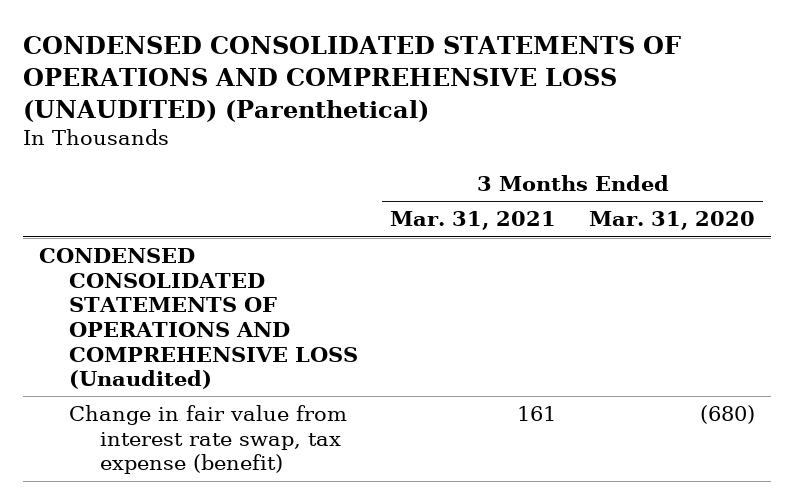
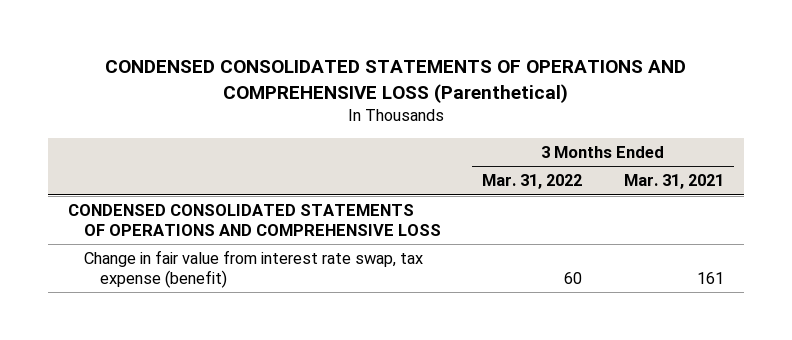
[22,36,681,122] CONDENSED CONSOLIDATED STATEMENTS OF OPERATIONS AND COMPREHENSIVE LOSS (UNAUDITED) (Parenthetical) -> [104,60,686,103] CONDENSED CONSOLIDATED STATEMENTS OF OPERATIONS AND COMPREHENSIVE LOSS (Parenthetical)
[588,211,755,231] Mar. 31, 2020 -> none
none -> [482,174,583,190] Mar. 31, 2022
[38,248,359,390] CONDENSED CONSOLIDATED STATEMENTS OF OPERATIONS AND COMPREHENSIVE LOSS (Unaudited) -> [68,204,442,236] CONDENSED CONSOLIDATED STATEMENTS OF OPERATIONS AND COMPREHENSIVE LOSS

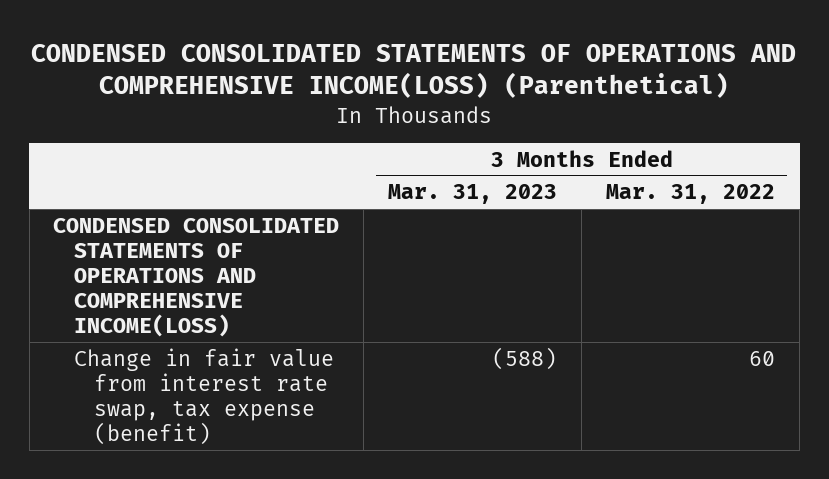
[104,60,686,103] CONDENSED CONSOLIDATED STATEMENTS OF OPERATIONS AND COMPREHENSIVE LOSS (Parenthetical) -> [31,43,797,99] CONDENSED CONSOLIDATED STATEMENTS OF OPERATIONS AND COMPREHENSIVE INCOME(LOSS) (Parenthetical)
[623,174,724,190] Mar. 31, 2021 -> none
none -> [388,184,558,205] Mar. 31, 2023
[68,204,442,236] CONDENSED CONSOLIDATED STATEMENTS OF OPERATIONS AND COMPREHENSIVE LOSS -> [53,217,340,337] CONDENSED CONSOLIDATED STATEMENTS OF OPERATIONS AND COMPREHENSIVE INCOME(LOSS)

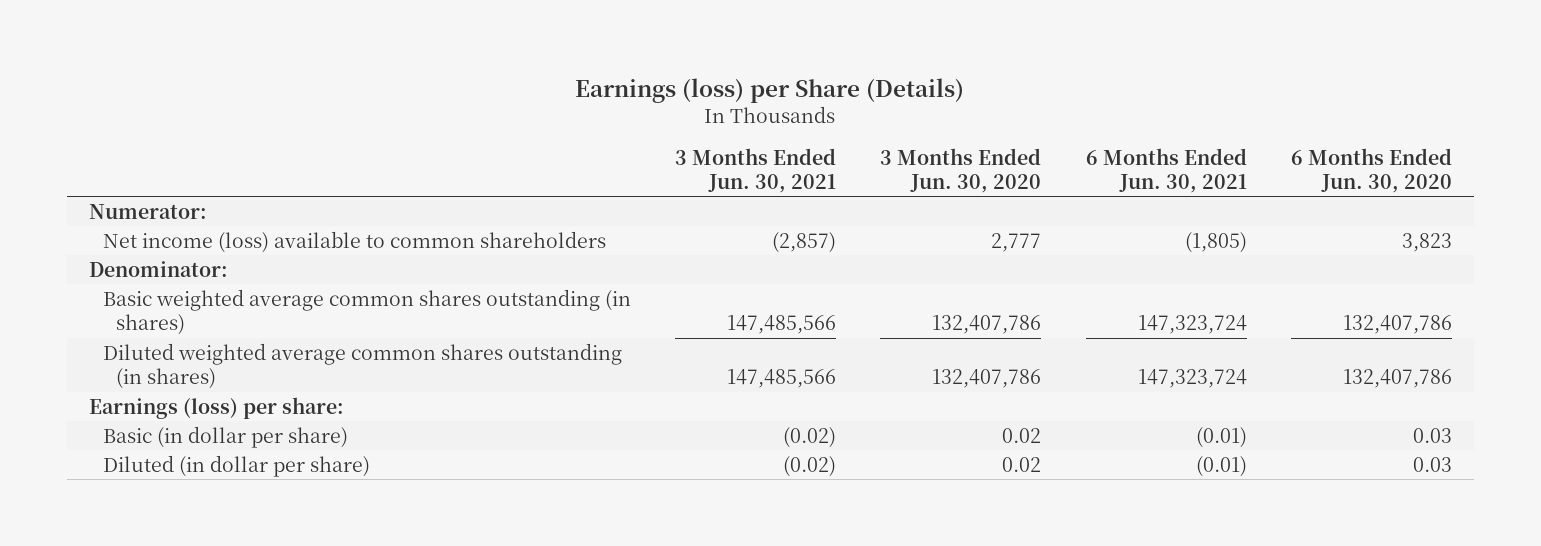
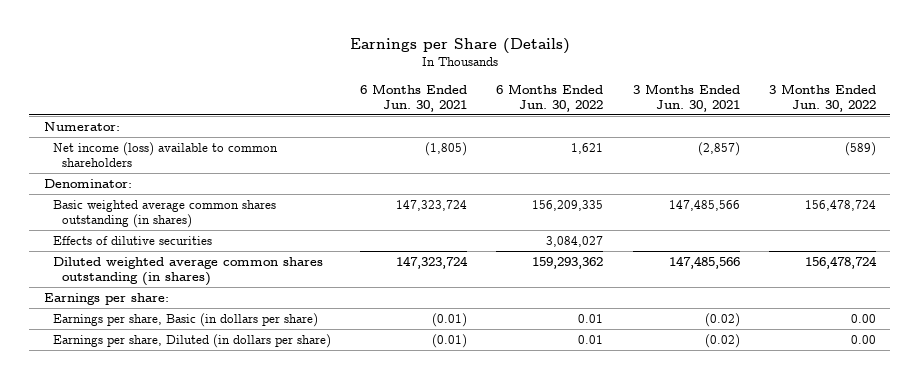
[575,77,965,103] Earnings (loss) per Share (Details) -> [349,38,570,55] Earnings per Share (Details)
[880,147,1042,193] 3 Months Ended Jun. 30, 2020 -> none
[1290,147,1452,193] 6 Months Ended Jun. 30, 2020 -> none
none -> [496,83,604,112] 6 Months Ended Jun. 30, 2022
none -> [768,83,876,112] 3 Months Ended Jun. 30, 2022
none -> [53,235,213,245] Effects of dilutive securities
[88,396,344,419] Earnings (loss) per share: -> [43,292,169,305] Earnings per share:
[102,425,348,448] Basic (in dollar per share) -> [53,312,319,327] Earnings per share, Basic (in dollars per share)
[102,454,370,477] Diluted (in dollar per share) -> [53,333,332,348] Earnings per share, Diluted (in dollars per share)

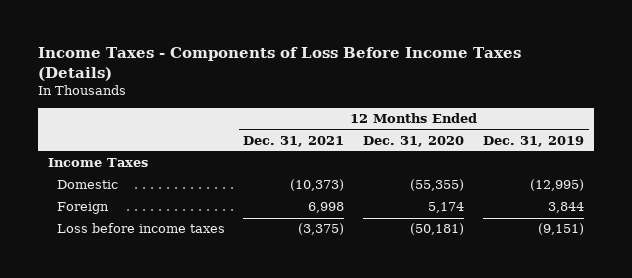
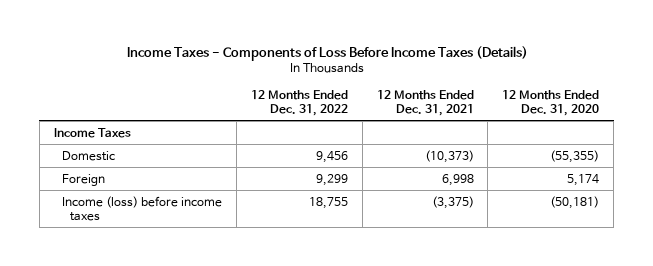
[483,135,585,147] Dec. 31, 2019 -> none
none -> [250,89,348,116] 12 Months Ended Dec. 31, 2022
[56,223,225,234] Loss before income taxes -> [61,195,222,221] Income (loss) before income taxes

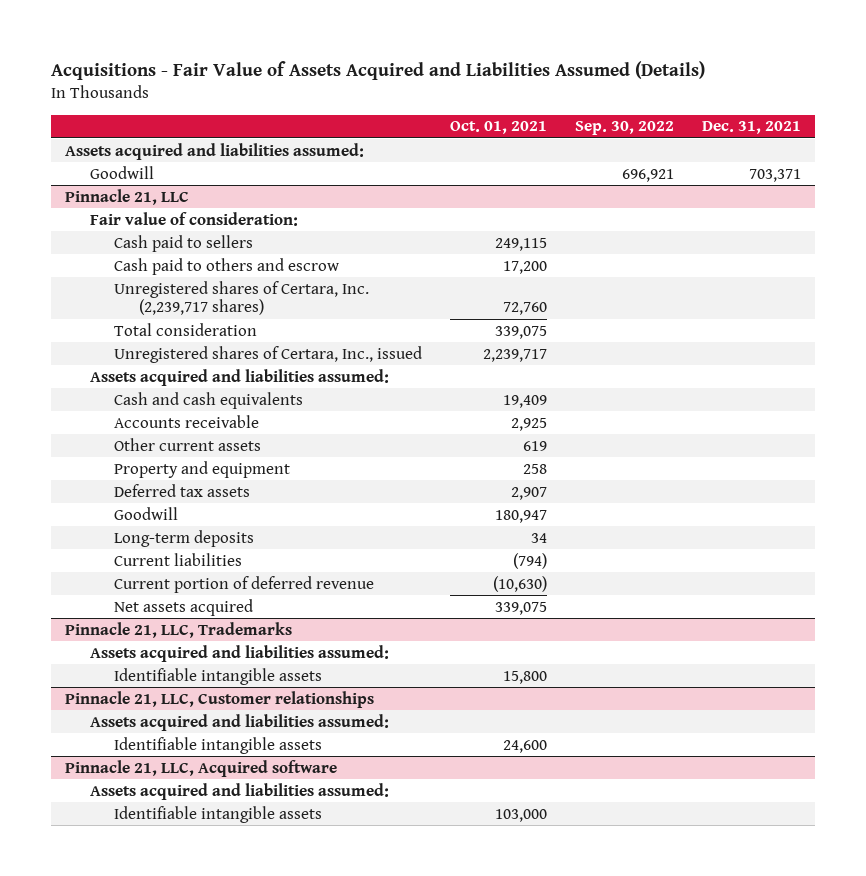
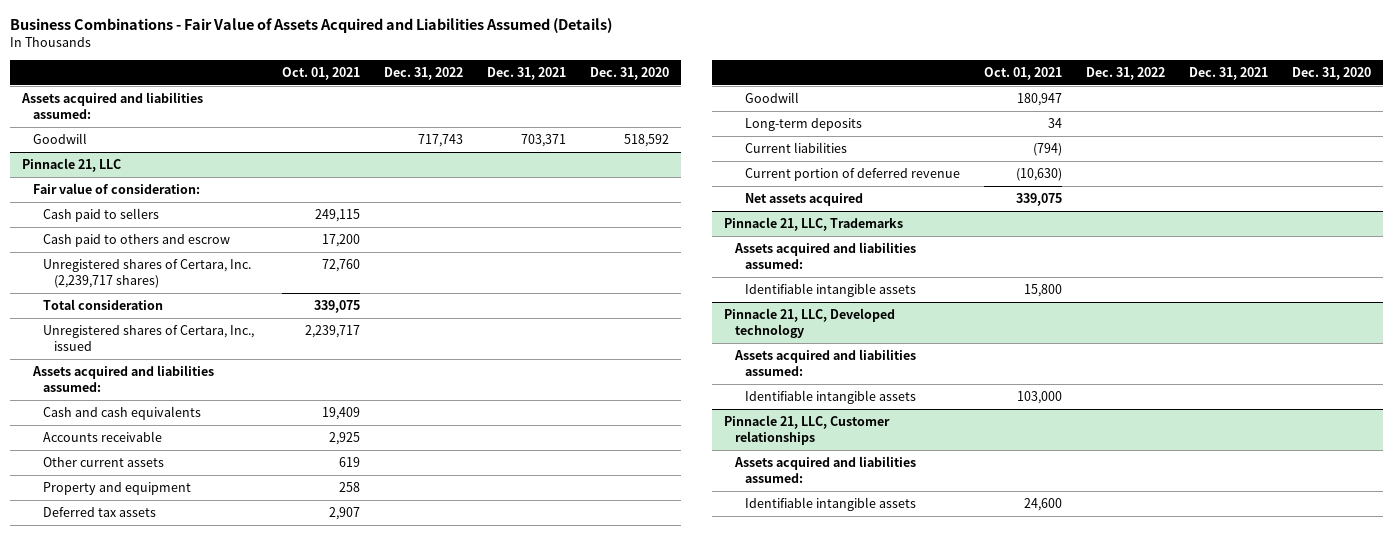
[51,61,706,81] Acquisitions - Fair Value of Assets Acquired and Liabilities Assumed (Details) -> [10,17,613,33] Business Combinations - Fair Value of Assets Acquired and Liabilities Assumed (Details)
[575,121,675,136] Sep. 30, 2022 -> none
none -> [384,66,464,80] Dec. 31, 2022
none -> [589,66,669,80] Dec. 31, 2020
none -> [724,308,896,338] Pinnacle 21, LLC, Developed technology
none -> [733,349,916,376] Assets acquired and liabilities assumed:
none -> [745,390,917,405] Identifiable intangible assets
[65,759,338,777] Pinnacle 21, LLC, Acquired software -> none
[89,782,389,800] Assets acquired and liabilities assumed: -> none
[114,805,323,823] Identifiable intangible assets -> none

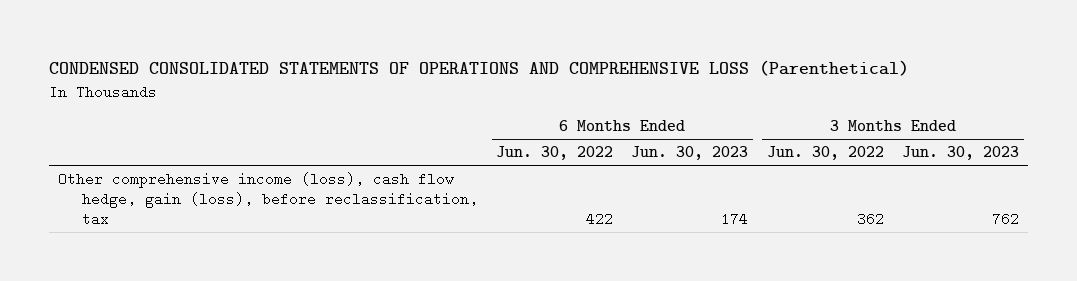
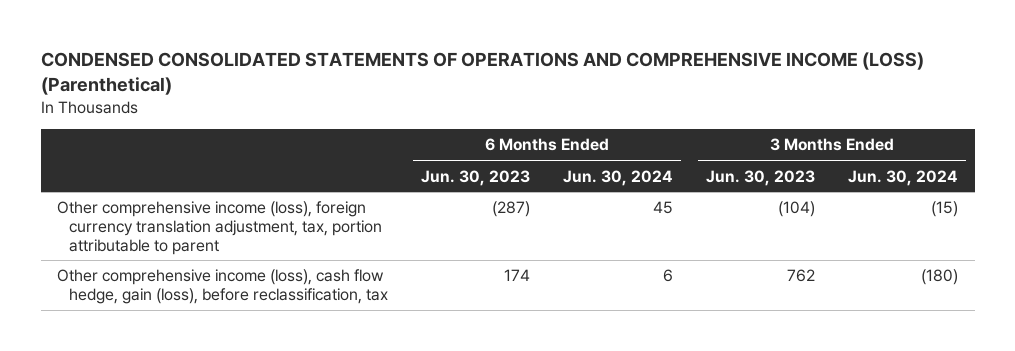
[48,60,909,77] CONDENSED CONSOLIDATED STATEMENTS OF OPERATIONS AND COMPREHENSIVE LOSS (Parenthetical) -> [40,51,924,95] CONDENSED CONSOLIDATED STATEMENTS OF OPERATIONS AND COMPREHENSIVE INCOME (LOSS) (Parenthetical)
[496,146,614,161] Jun. 30, 2022 -> none
[766,146,884,161] Jun. 30, 2022 -> none
none -> [563,169,674,186] Jun. 30, 2024
none -> [848,169,959,186] Jun. 30, 2024
none -> [57,201,383,255] Other comprehensive income (loss), foreign currency translation adjustment, tax, portion attributable to parent

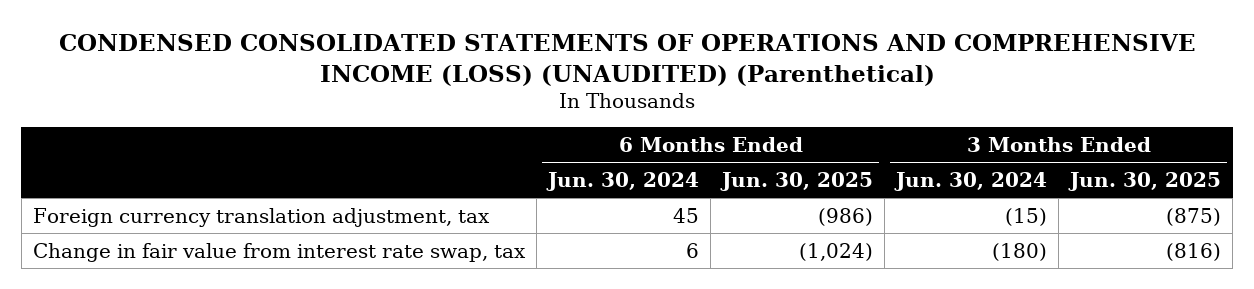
[40,51,924,95] CONDENSED CONSOLIDATED STATEMENTS OF OPERATIONS AND COMPREHENSIVE INCOME (LOSS) (Parenthetical) -> [59,34,1197,86] CONDENSED CONSOLIDATED STATEMENTS OF OPERATIONS AND COMPREHENSIVE INCOME (LOSS) (UNAUDITED) (Parenthetical)
[421,169,531,186] Jun. 30, 2023 -> none
[706,169,816,186] Jun. 30, 2023 -> none
none -> [720,171,874,191] Jun. 30, 2025
none -> [1068,171,1222,191] Jun. 30, 2025
[57,201,383,255] Other comprehensive income (loss), foreign currency translation adjustment, tax, portion attributable to parent -> [32,207,490,227] Foreign currency translation adjustment, tax
[57,269,389,304] Other comprehensive income (loss), cash flow hedge, gain (loss), before reclassification, tax -> [32,242,526,262] Change in fair value from interest rate swap, tax

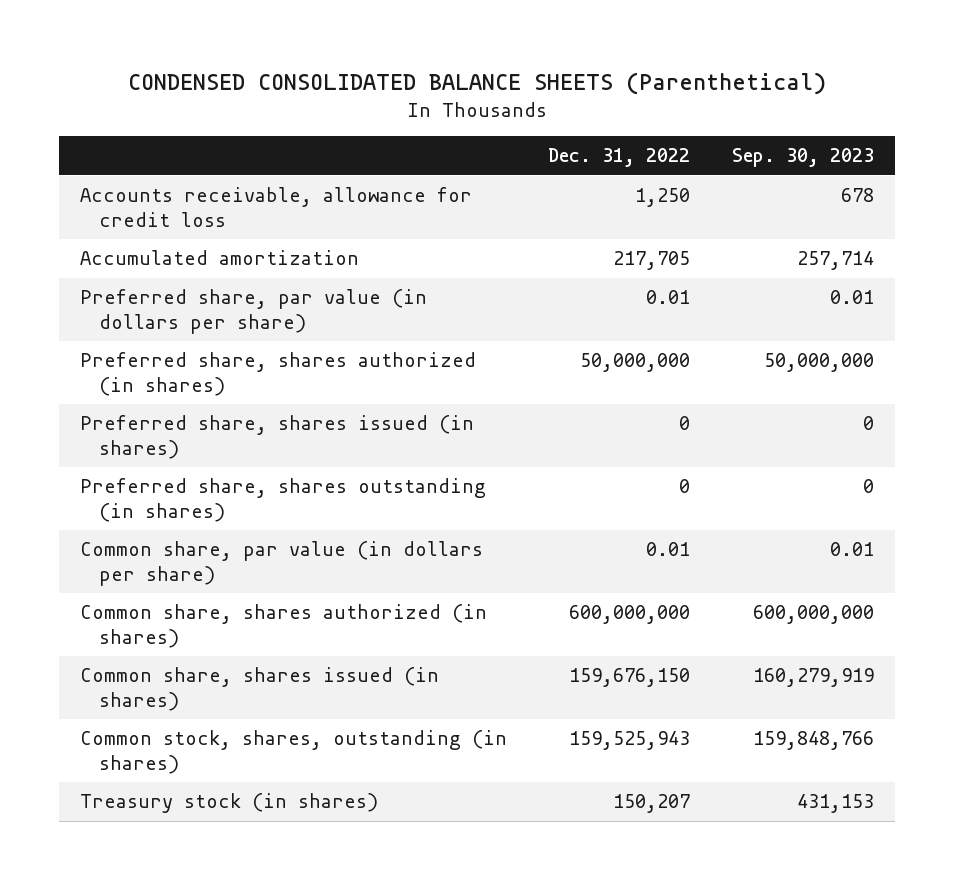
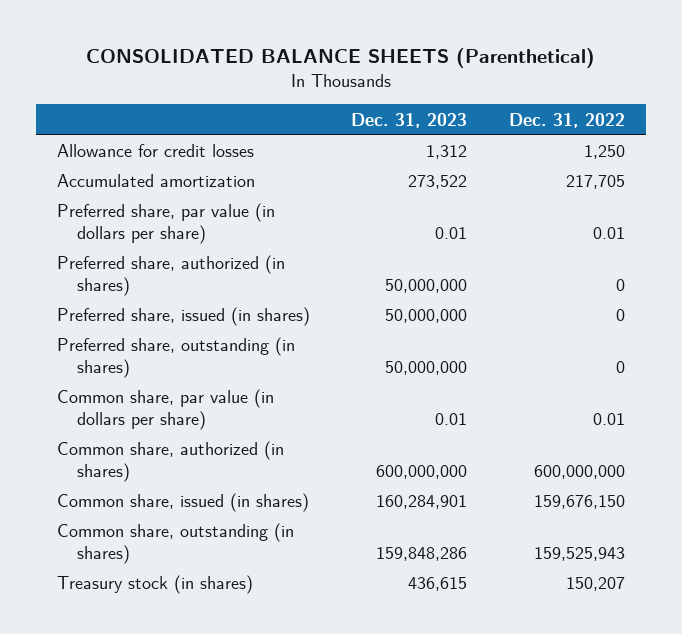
[127,71,826,95] CONDENSED CONSOLIDATED BALANCE SHEETS (Parenthetical) -> [85,48,595,69] CONSOLIDATED BALANCE SHEETS (Parenthetical)
[731,148,874,168] Sep. 30, 2023 -> none
none -> [351,112,468,128] Dec. 31, 2023
[79,187,472,227] Accounts receivable, allowance for credit loss -> [56,144,254,158] Allowance for credit losses
[79,352,476,396] Preferred share, shares authorized (in shares) -> [56,255,285,296] Preferred share, authorized (in shares)
[580,353,691,373] 50,000,000 -> [615,278,625,291] 0
[79,415,474,459] Preferred share, shares issued (in shares) -> [56,307,310,327] Preferred share, issued (in shares)
[79,478,486,522] Preferred share, shares outstanding (in shares) -> [56,337,295,378] Preferred share, outstanding (in shares)
[79,604,487,648] Common share, shares authorized (in shares) -> [56,441,284,482] Common share, authorized (in shares)
[79,667,439,711] Common share, shares issued (in shares) -> [56,493,309,513] Common share, issued (in shares)
[79,730,507,774] Common stock, shares, outstanding (in shares) -> [56,523,294,564] Common share, outstanding (in shares)

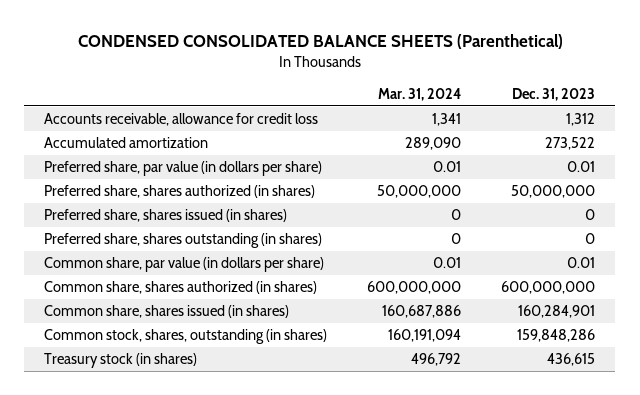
[85,48,595,69] CONSOLIDATED BALANCE SHEETS (Parenthetical) -> [77,34,563,50] CONDENSED CONSOLIDATED BALANCE SHEETS (Parenthetical)
[508,112,625,128] Dec. 31, 2022 -> none
none -> [378,87,462,101] Mar. 31, 2024
[56,144,254,158] Allowance for credit losses -> [44,113,319,127] Accounts receivable, allowance for credit loss
[56,255,285,296] Preferred share, authorized (in shares) -> [44,185,316,199] Preferred share, shares authorized (in shares)
[56,307,310,327] Preferred share, issued (in shares) -> [44,209,288,223] Preferred share, shares issued (in shares)
[385,309,468,324] 50,000,000 -> [585,209,596,221] 0
[56,337,295,378] Preferred share, outstanding (in shares) -> [44,233,323,249] Preferred share, shares outstanding (in shares)
[385,360,468,375] 50,000,000 -> [585,233,596,245] 0
[56,441,284,482] Common share, authorized (in shares) -> [44,281,318,295] Common share, shares authorized (in shares)
[56,493,309,513] Common share, issued (in shares) -> [44,305,290,319] Common share, shares issued (in shares)
[56,523,294,564] Common share, outstanding (in shares) -> [44,329,328,345] Common stock, shares, outstanding (in shares)

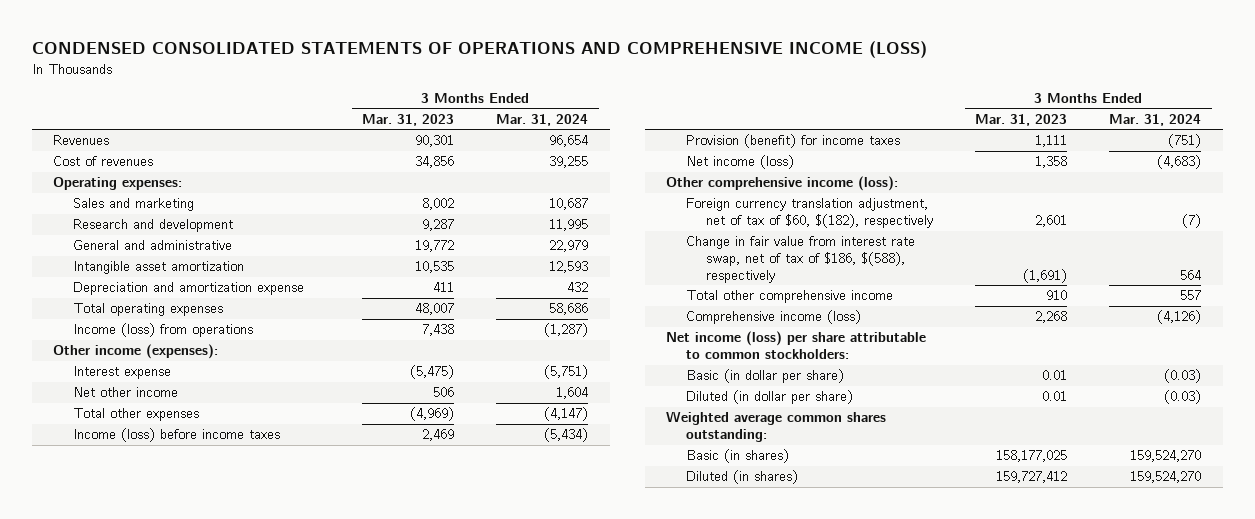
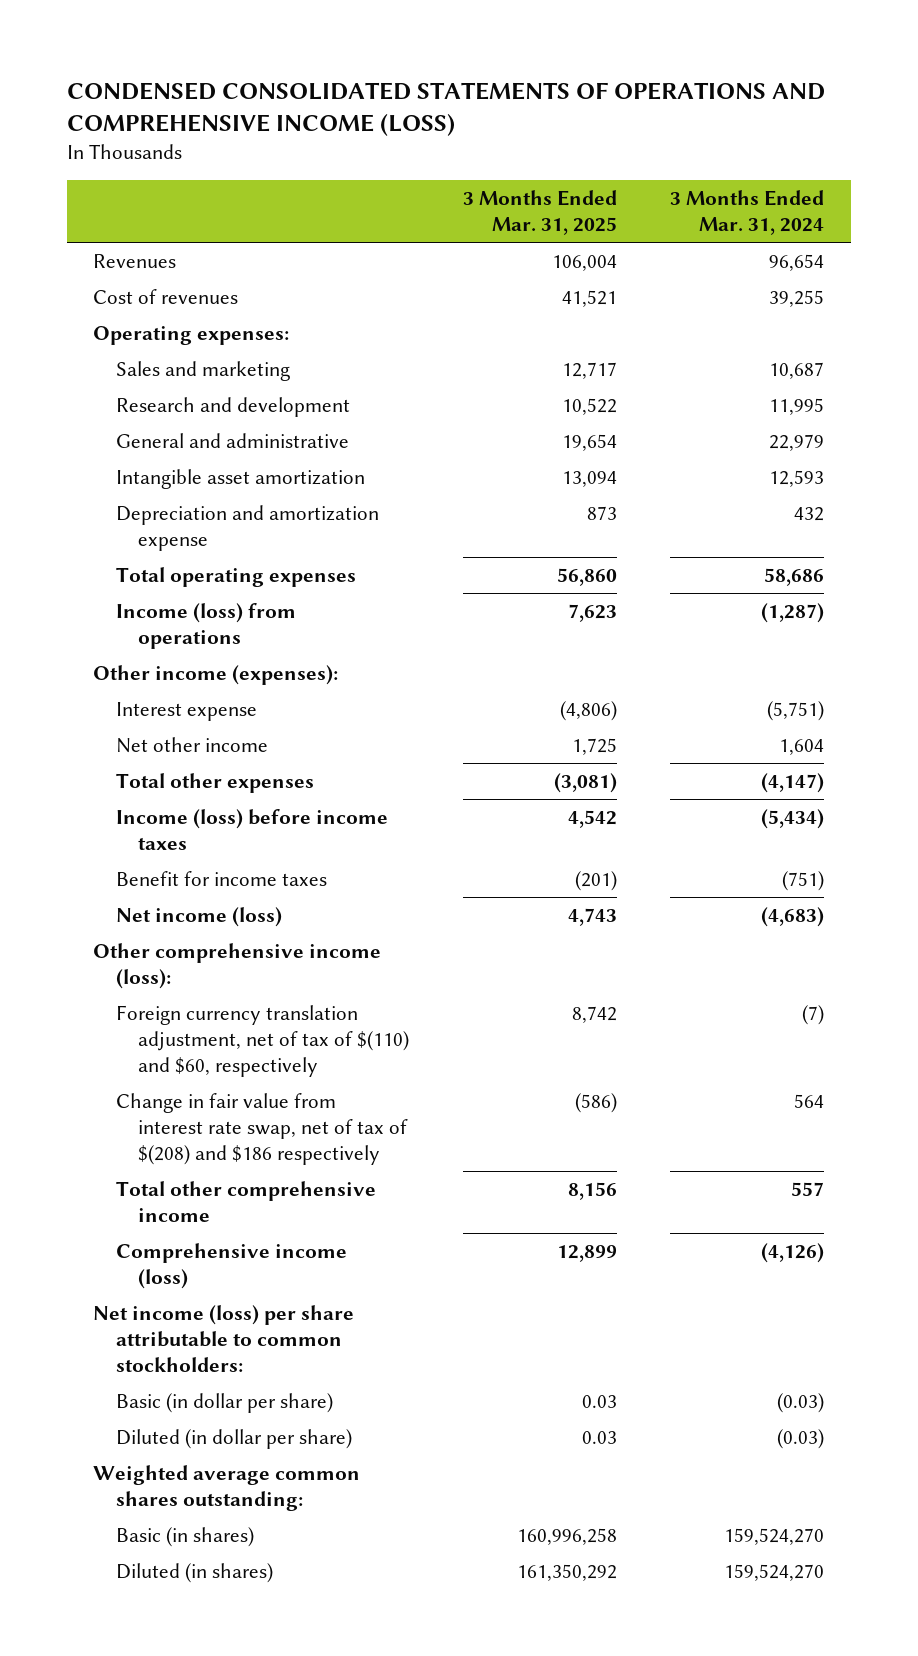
[362,113,455,126] Mar. 31, 2023 -> none
none -> [462,189,617,235] 3 Months Ended Mar. 31, 2025
[686,134,901,149] Provision (benefit) for income taxes -> [115,870,327,886] Benefit for income taxes
[686,198,933,229] Foreign currency translation adjustment, net of tax of $60, $(182), respectively -> [115,1004,410,1077] Foreign currency translation adjustment, net of tax of $(110) and $60, respectively
[686,236,916,283] Change in fair value from interest rate swap, net of tax of $186, $(588), respectively -> [115,1092,409,1165] Change in fair value from interest rate swap, net of tax of $(208) and $186 respectively

